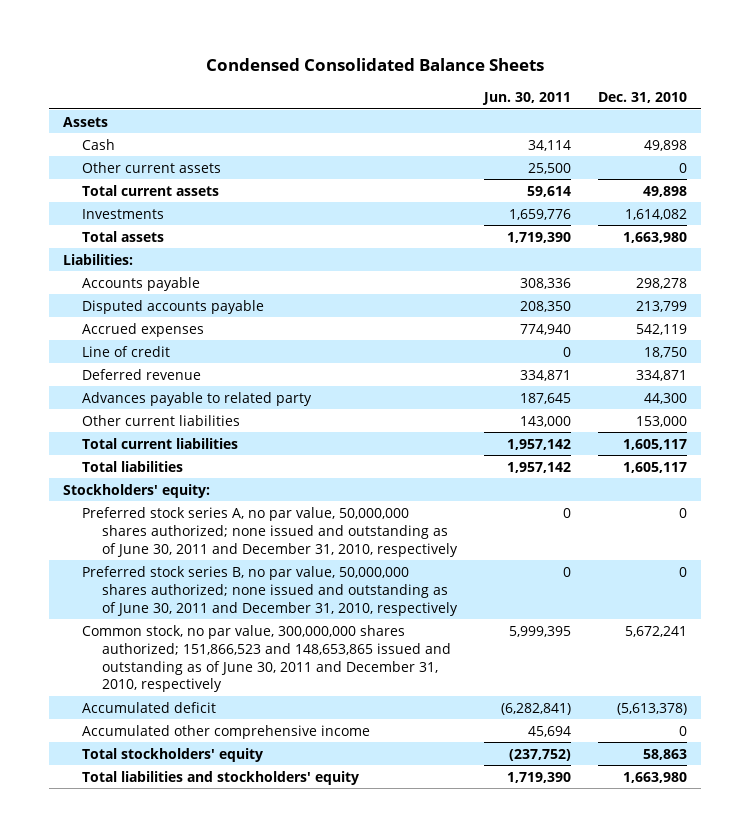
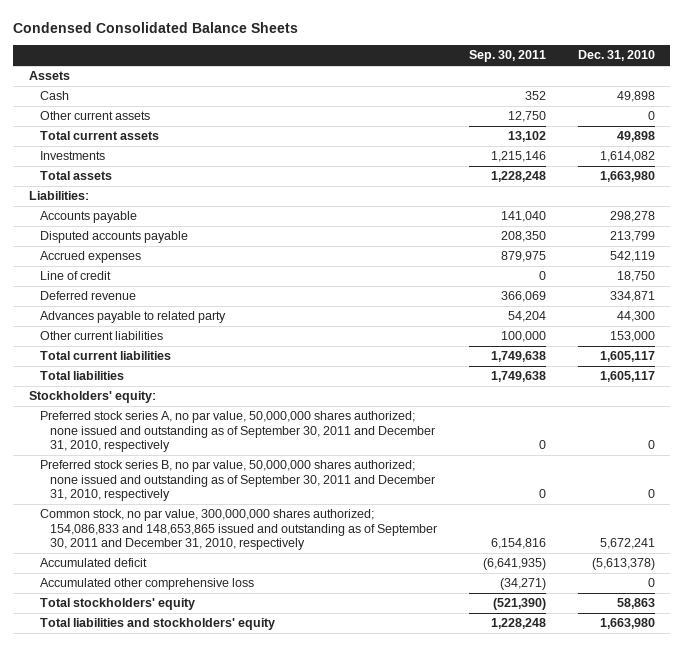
[482,92,572,106] Jun. 30, 2011 -> none
none -> [468,50,546,63] Sep. 30, 2011
[82,506,458,557] Preferred stock series A, no par value, 50,000,000 shares authorized; none issued and outstanding as of June 30, 2011 and December 31, 2010, respectively -> [39,411,436,453] Preferred stock series A, no par value, 50,000,000 shares authorized; none issued and outstanding as of September 30, 2011 and December 31, 2010, respectively
[82,565,458,616] Preferred stock series B, no par value, 50,000,000 shares authorized; none issued and outstanding as of June 30, 2011 and December 31, 2010, respectively -> [39,460,436,502] Preferred stock series B, no par value, 50,000,000 shares authorized; none issued and outstanding as of September 30, 2011 and December 31, 2010, respectively
[82,624,451,693] Common stock, no par value, 300,000,000 shares authorized; 151,866,523 and 148,653,865 issued and outstanding as of June 30, 2011 and December 31, 2010, respectively -> [39,509,438,551] Common stock, no par value, 300,000,000 shares authorized; 154,086,833 and 148,653,865 issued and outstanding as of September 30, 2011 and December 31, 2010, respectively
[82,724,371,739] Accumulated other comprehensive income -> [39,578,254,591] Accumulated other comprehensive loss

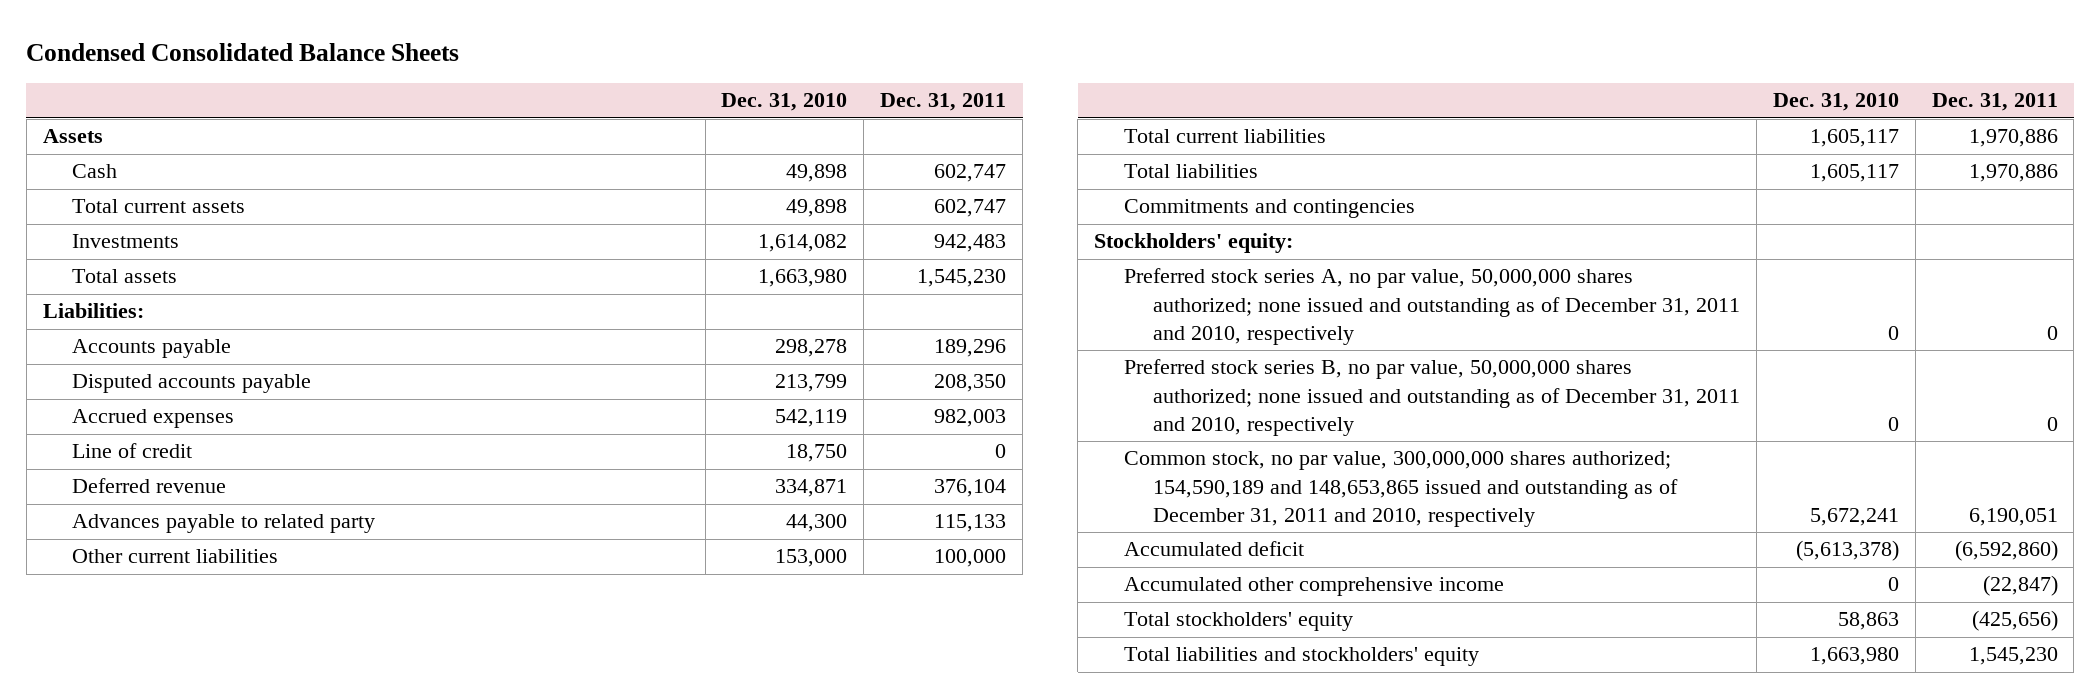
[468,50,546,63] Sep. 30, 2011 -> none
none -> [880,93,1007,112] Dec. 31, 2011
[39,111,150,121] Other current assets -> none
none -> [1123,199,1415,219] Commitments and contingencies
[39,411,436,453] Preferred stock series A, no par value, 50,000,000 shares authorized; none issued and outstanding as of September 30, 2011 and December 31, 2010, respectively -> [1123,268,1741,346] Preferred stock series A, no par value, 50,000,000 shares authorized; none issued and outstanding as of December 31, 2011 and 2010, respectively
[39,460,436,502] Preferred stock series B, no par value, 50,000,000 shares authorized; none issued and outstanding as of September 30, 2011 and December 31, 2010, respectively -> [1123,359,1741,437] Preferred stock series B, no par value, 50,000,000 shares authorized; none issued and outstanding as of December 31, 2011 and 2010, respectively
[39,509,438,551] Common stock, no par value, 300,000,000 shares authorized; 154,086,833 and 148,653,865 issued and outstanding as of September 30, 2011 and December 31, 2010, respectively -> [1123,451,1679,528] Common stock, no par value, 300,000,000 shares authorized; 154,590,189 and 148,653,865 issued and outstanding as of December 31, 2011 and 2010, respectively
[39,578,254,591] Accumulated other comprehensive loss -> [1123,577,1504,597] Accumulated other comprehensive income

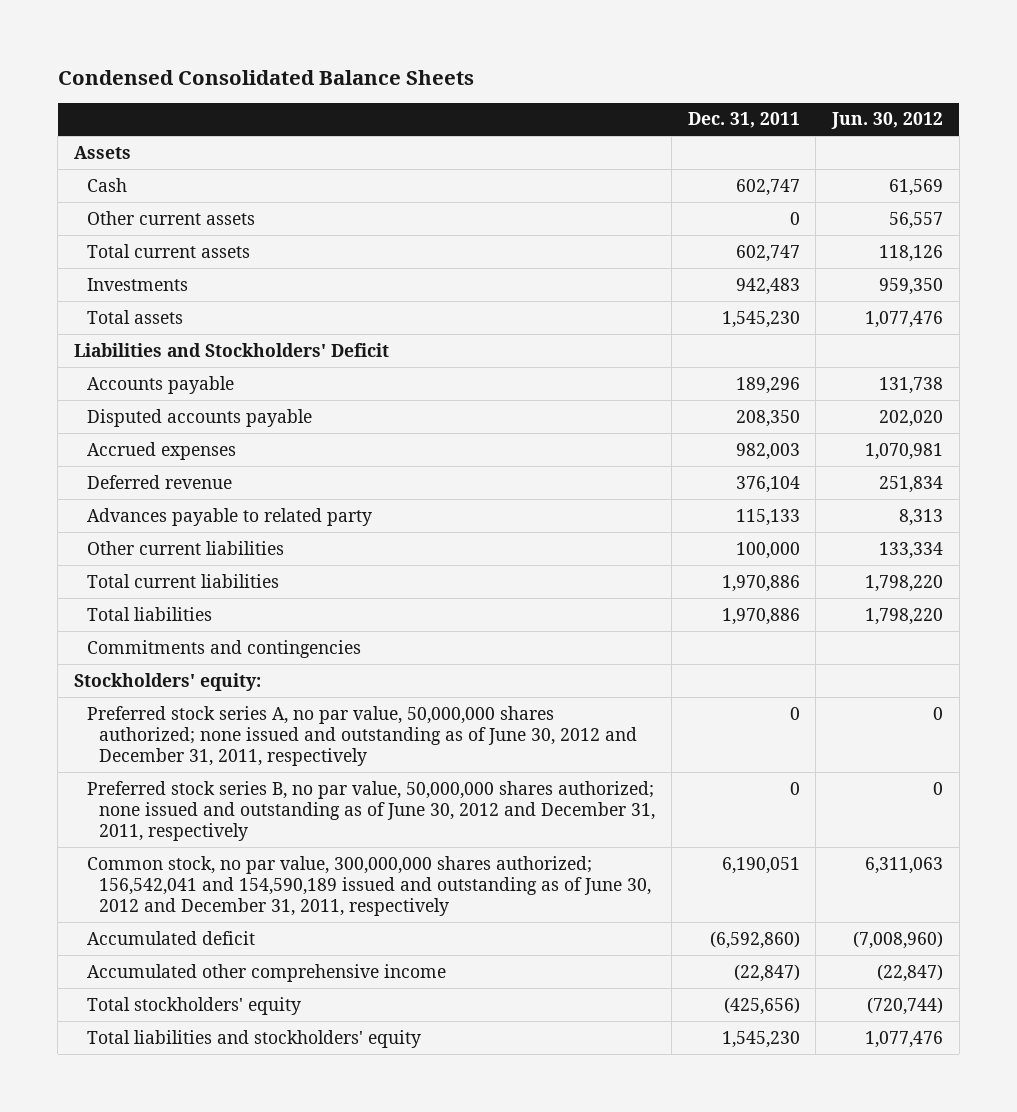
[721,93,848,112] Dec. 31, 2010 -> none
none -> [830,112,943,130] Jun. 30, 2012
none -> [86,210,255,225] Other current assets
[42,303,144,319] Liabilities: -> none
none -> [73,342,389,357] Liabilities and Stockholders' Deficit
[72,443,193,459] Line of credit -> none
[1123,268,1741,346] Preferred stock series A, no par value, 50,000,000 shares authorized; none issued and outstanding as of December 31, 2011 and 2010, respectively -> [86,705,638,767] Preferred stock series A, no par value, 50,000,000 shares authorized; none issued and outstanding as of June 30, 2012 and December 31, 2011, respectively
[1123,359,1741,437] Preferred stock series B, no par value, 50,000,000 shares authorized; none issued and outstanding as of December 31, 2011 and 2010, respectively -> [86,780,656,842] Preferred stock series B, no par value, 50,000,000 shares authorized; none issued and outstanding as of June 30, 2012 and December 31, 2011, respectively
[1123,451,1679,528] Common stock, no par value, 300,000,000 shares authorized; 154,590,189 and 148,653,865 issued and outstanding as of December 31, 2011 and 2010, respectively -> [86,855,652,917] Common stock, no par value, 300,000,000 shares authorized; 156,542,041 and 154,590,189 issued and outstanding as of June 30, 2012 and December 31, 2011, respectively

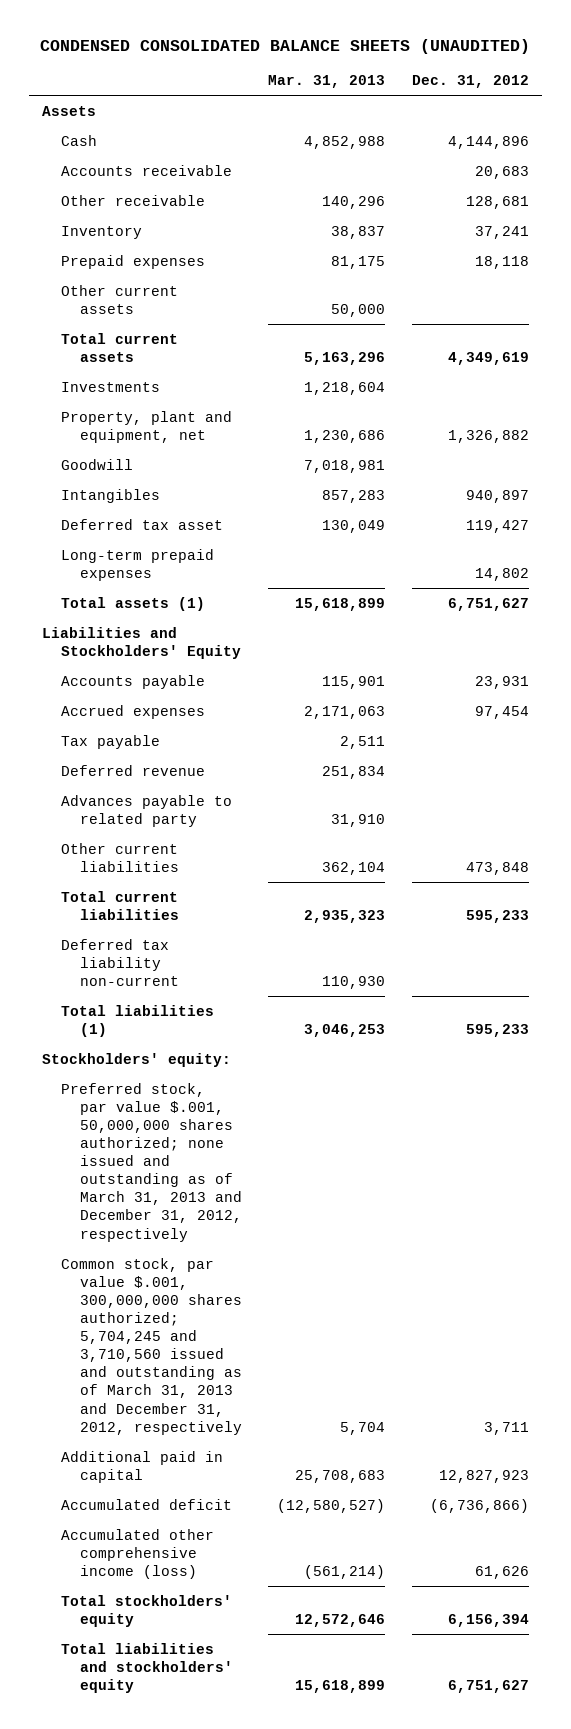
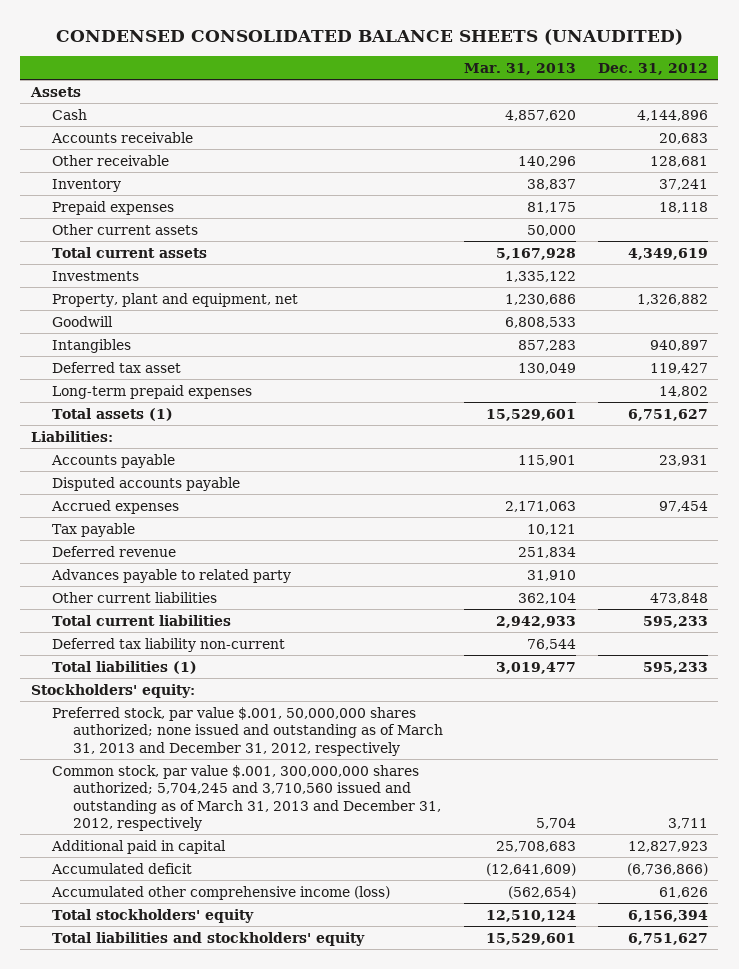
[304,135,386,149] 4,852,988 -> [505,109,577,121] 4,857,620
[304,351,386,365] 5,163,296 -> [496,247,577,260] 5,167,928
[304,381,386,395] 1,218,604 -> [505,270,577,282] 1,335,122
[304,459,386,473] 7,018,981 -> [505,316,577,328] 6,808,533
[42,626,241,659] Liabilities and Stockholders' Equity -> none
[295,597,386,611] 15,618,899 -> [486,408,577,421] 15,529,601
none -> [30,430,113,442] Liabilities:
none -> [51,476,240,491] Disputed accounts payable
[340,735,386,749] 2,511 -> [527,523,577,535] 10,121
[304,909,386,923] 2,935,323 -> [496,615,577,628] 2,942,933
[322,975,386,989] 110,930 -> [527,638,577,650] 76,544
[304,1023,386,1037] 3,046,253 -> [496,661,577,674] 3,019,477
[277,1498,386,1513] (12,580,527) -> [486,862,577,876] (12,641,609)
[304,1564,386,1579] (561,214) -> [508,885,577,899] (562,654)
[295,1613,386,1627] 12,572,646 -> [486,909,577,922] 12,510,124
[295,1679,386,1693] 15,618,899 -> [486,932,577,945] 15,529,601

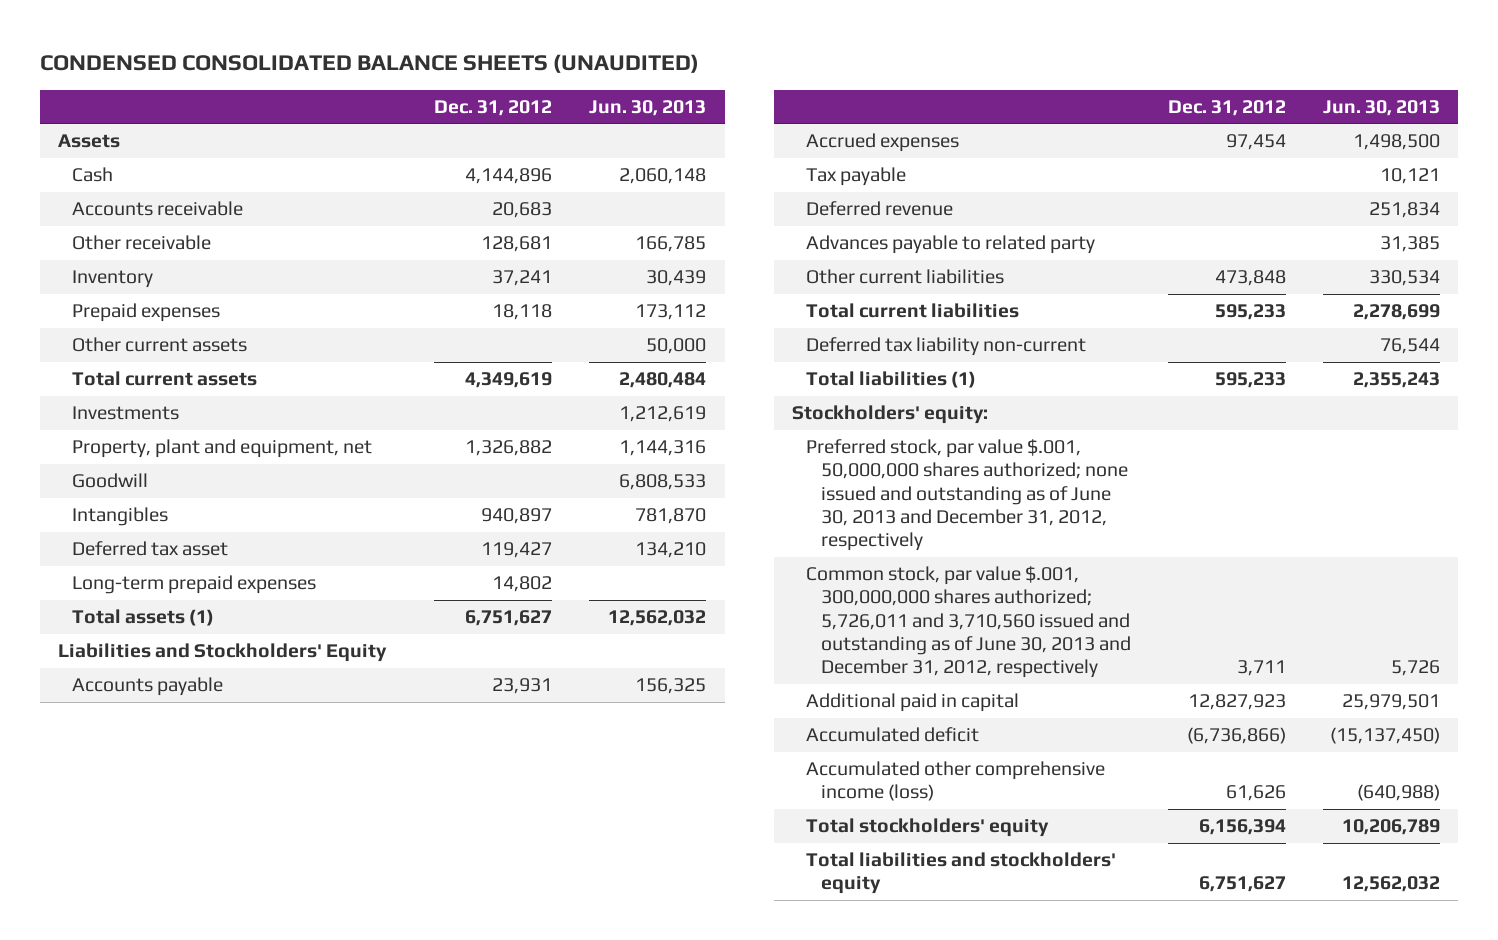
[464,63,577,76] Mar. 31, 2013 -> none
none -> [588,99,706,116] Jun. 30, 2013
[30,430,113,442] Liabilities: -> none
none -> [58,643,388,663] Liabilities and Stockholders' Equity
[51,476,240,491] Disputed accounts payable -> none
[51,706,443,756] Preferred stock, par value $.001, 50,000,000 shares authorized; none issued and outstanding as of March 31, 2013 and December 31, 2012, respectively -> [806,439,1128,552] Preferred stock, par value $.001, 50,000,000 shares authorized; none issued and outstanding as of June 30, 2013 and December 31, 2012, respectively
[51,764,441,832] Common stock, par value $.001, 300,000,000 shares authorized; 5,704,245 and 3,710,560 issued and outstanding as of March 31, 2013 and December 31, 2012, respectively -> [806,566,1131,679] Common stock, par value $.001, 300,000,000 shares authorized; 5,726,011 and 3,710,560 issued and outstanding as of June 30, 2013 and December 31, 2012, respectively

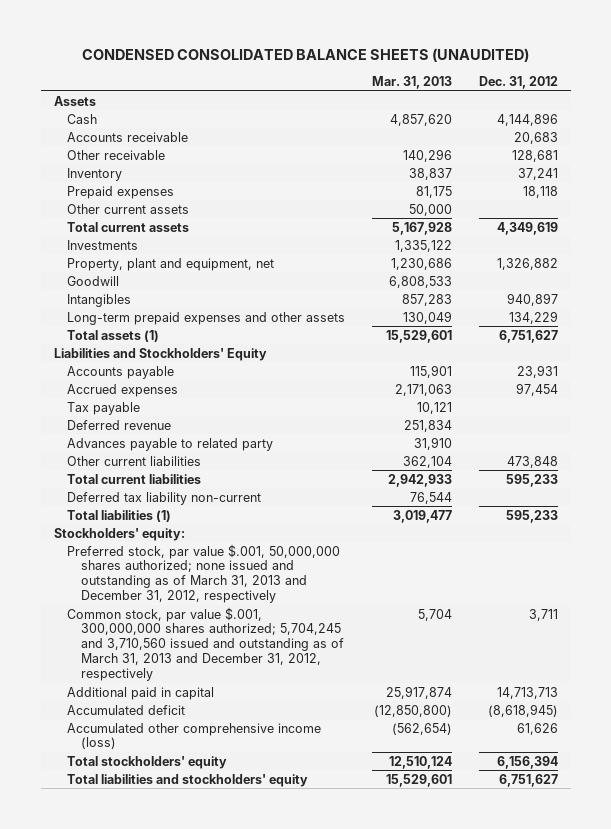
[588,99,706,116] Jun. 30, 2013 -> none
none -> [371,76,452,90] Mar. 31, 2013
[72,541,229,557] Deferred tax asset -> none
[72,575,317,595] Long-term prepaid expenses -> [67,311,346,325] Long-term prepaid expenses and other assets
[491,576,552,593] 14,802 -> [508,310,558,324] 134,229
[806,439,1128,552] Preferred stock, par value $.001, 50,000,000 shares authorized; none issued and outstanding as of June 30, 2013 and December 31, 2012, respectively -> [67,543,341,604] Preferred stock, par value $.001, 50,000,000 shares authorized; none issued and outstanding as of March 31, 2013 and December 31, 2012, respectively
[806,566,1131,679] Common stock, par value $.001, 300,000,000 shares authorized; 5,726,011 and 3,710,560 issued and outstanding as of June 30, 2013 and December 31, 2012, respectively -> [67,606,344,682] Common stock, par value $.001, 300,000,000 shares authorized; 5,704,245 and 3,710,560 issued and outstanding as of March 31, 2013 and December 31, 2012, respectively
[1187,694,1286,711] 12,827,923 -> [496,686,558,699] 14,713,713
[1186,727,1286,745] (6,736,866) -> [487,703,558,717] (8,618,945)

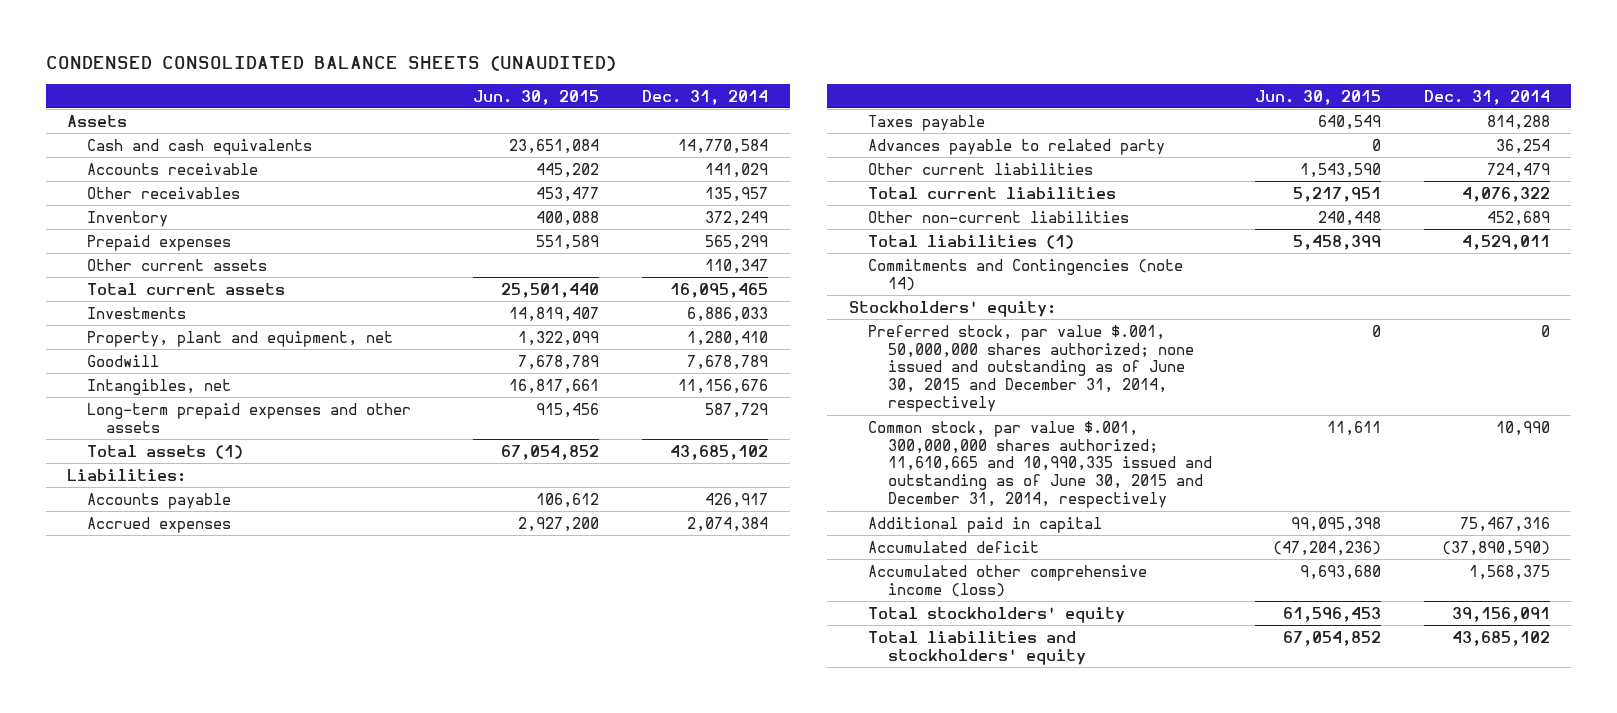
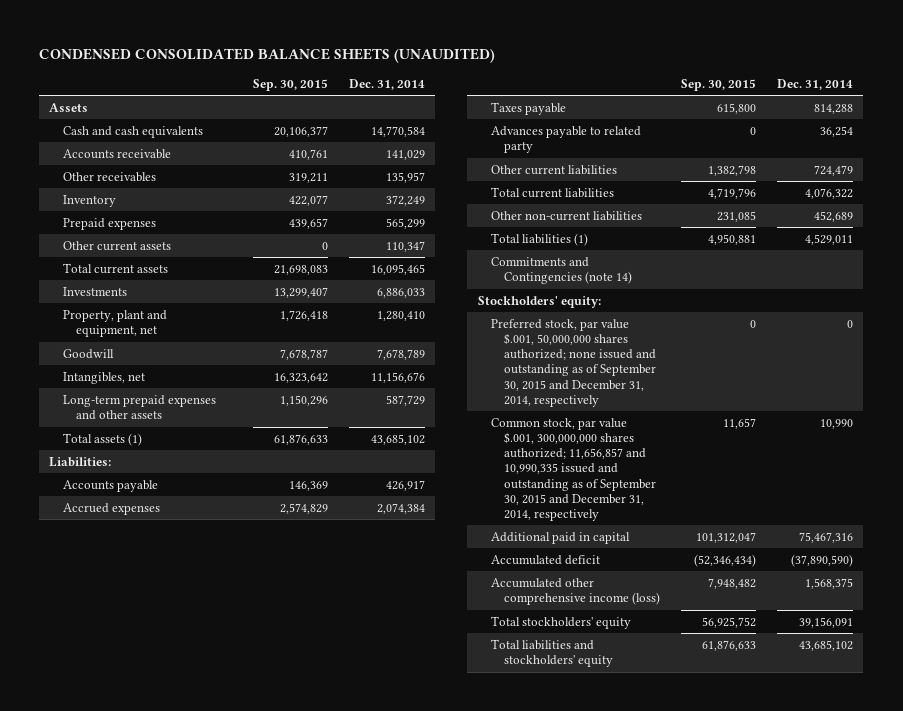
[473,89,600,105] Jun. 30, 2015 -> none
none -> [252,78,328,91] Sep. 30, 2015
[868,324,1194,413] Preferred stock, par value $.001, 50,000,000 shares authorized; none issued and outstanding as of June 30, 2015 and December 31, 2014, respectively -> [491,318,657,407] Preferred stock, par value $.001, 50,000,000 shares authorized; none issued and outstanding as of September 30, 2015 and December 31, 2014, respectively
[868,420,1212,509] Common stock, par value $.001, 300,000,000 shares authorized; 11,610,665 and 10,990,335 issued and outstanding as of June 30, 2015 and December 31, 2014, respectively -> [491,417,657,521] Common stock, par value $.001, 300,000,000 shares authorized; 11,656,857 and 10,990,335 issued and outstanding as of September 30, 2015 and December 31, 2014, respectively

